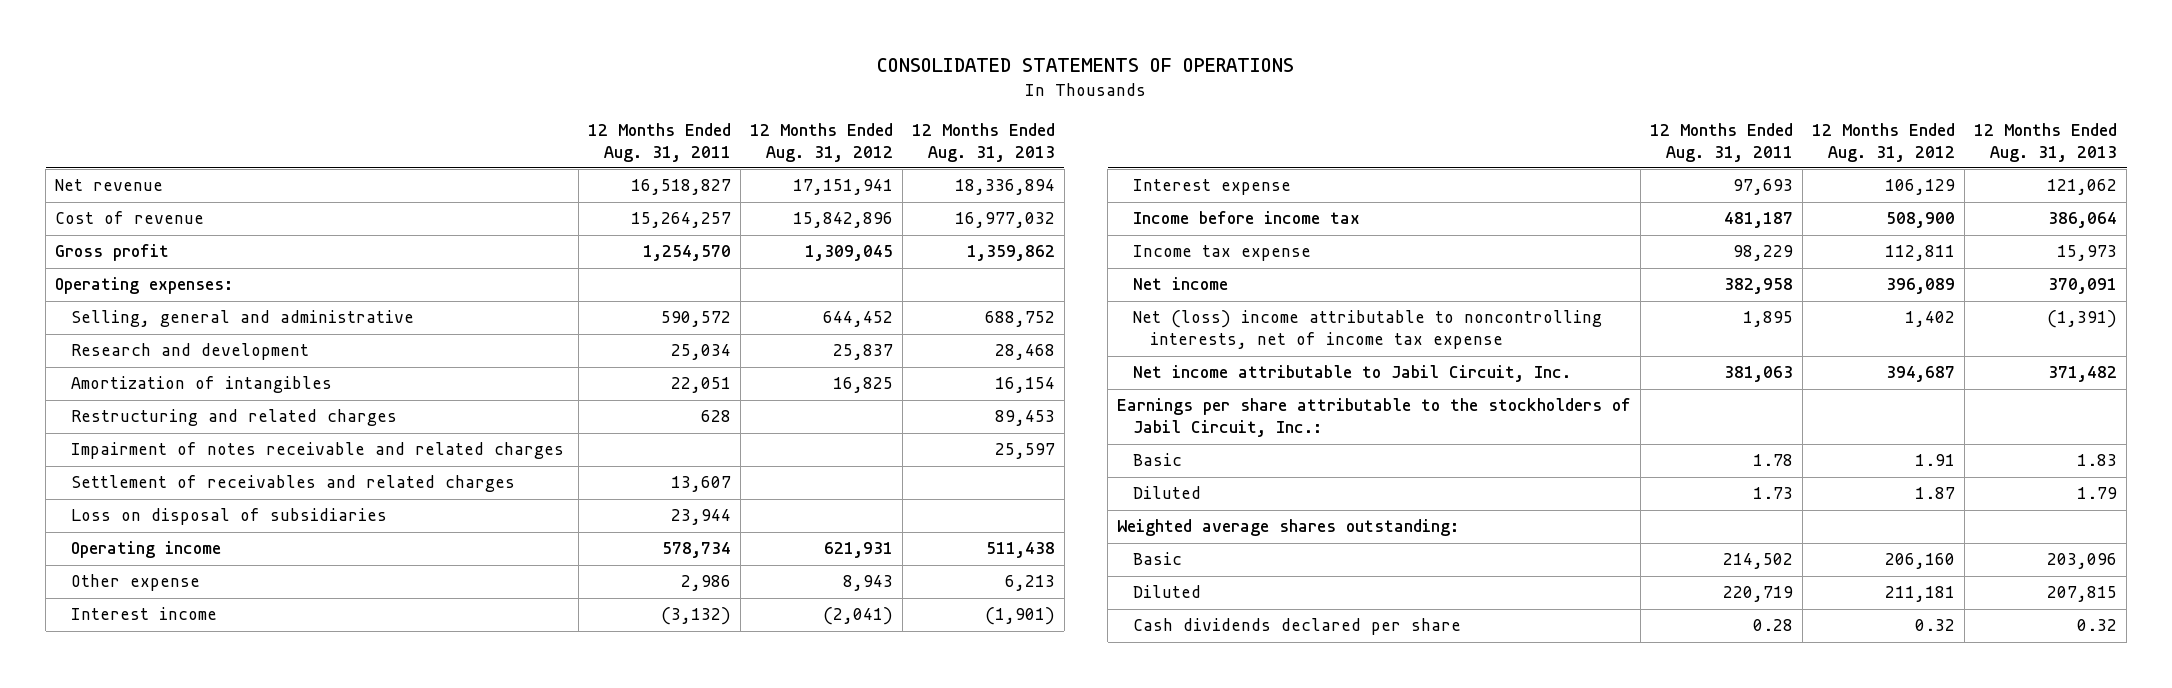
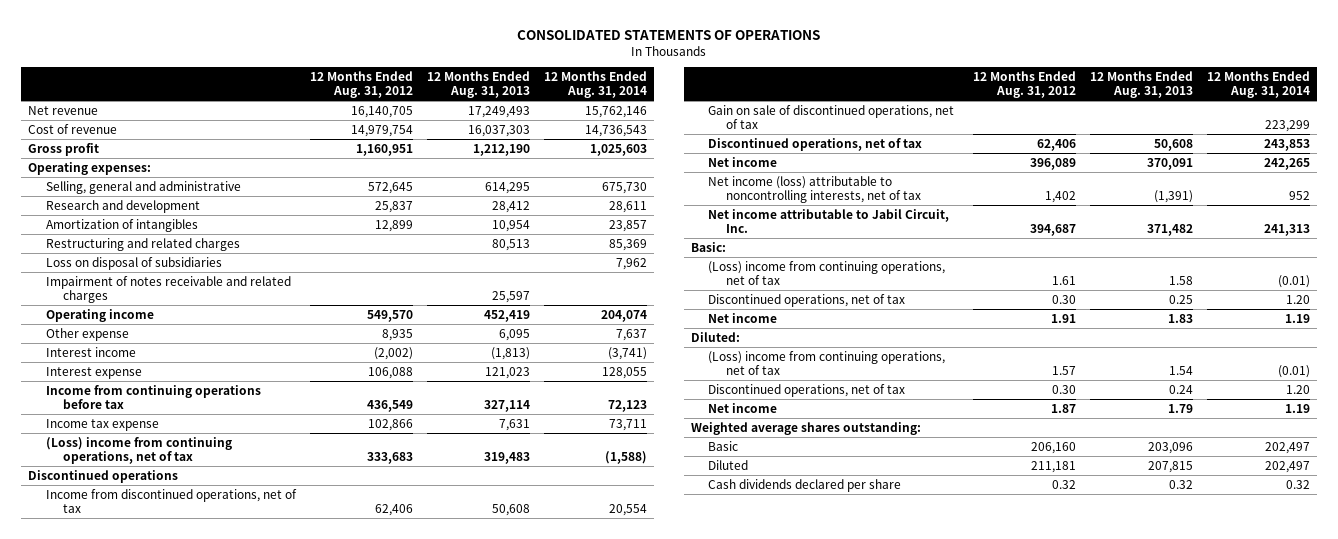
[587,122,731,162] 12 Months Ended Aug. 31, 2011 -> none
none -> [544,71,648,99] 12 Months Ended Aug. 31, 2014
[792,179,893,196] 17,151,941 -> [350,105,413,118] 16,140,705
[954,179,1055,196] 18,336,894 -> [467,105,530,118] 17,249,493
[792,212,893,229] 15,842,896 -> [350,124,413,137] 14,979,754
[954,212,1055,229] 16,977,032 -> [467,124,530,137] 16,037,303
[804,245,893,262] 1,309,045 -> [355,143,413,156] 1,160,951
[966,245,1055,262] 1,359,862 -> [472,143,530,156] 1,212,190
[71,475,516,493] Settlement of receivables and related charges -> none
[822,311,893,328] 644,452 -> [367,181,413,194] 572,645
[984,311,1055,328] 688,752 -> [484,181,530,194] 614,295
[994,344,1055,361] 28,468 -> [491,200,530,213] 28,412
[832,377,893,394] 16,825 -> [374,219,413,232] 12,899
[994,377,1055,394] 16,154 -> [491,219,530,232] 10,954
[994,410,1055,427] 89,453 -> [491,238,530,251] 80,513
[71,442,565,460] Impairment of notes receivable and related charges -> [45,275,291,303] Impairment of notes receivable and related charges
[823,542,893,559] 621,931 -> [366,309,413,322] 549,570
[985,542,1055,559] 511,438 -> [483,309,530,322] 452,419
[842,575,893,592] 8,943 -> [381,328,413,341] 8,935
[1004,575,1055,592] 6,213 -> [498,328,530,341] 6,095
[822,607,893,626] (2,041) -> [373,346,413,360] (2,002)
[984,607,1055,626] (1,901) -> [490,346,530,360] (1,813)
[1885,179,1956,196] 106,129 -> [367,366,413,379] 106,088
[2047,179,2118,196] 121,062 -> [484,366,530,379] 121,023
[1133,211,1361,225] Income before income tax -> [45,384,261,409] Income from continuing operations before tax
[1886,212,1956,229] 508,900 -> [366,399,413,412] 436,549
[2048,212,2118,229] 386,064 -> [483,399,530,412] 327,114
[1885,245,1956,262] 112,811 -> [367,418,413,431] 102,866
[2057,245,2118,262] 15,973 -> [498,418,530,431] 7,631
none -> [45,436,232,464] (Loss) income from continuing operations, net of tax
none -> [28,469,179,483] Discontinued operations
none -> [45,488,297,513] Income from discontinued operations, net of tax
none -> [708,104,955,129] Gain on sale of discontinued operations, net of tax
none -> [708,137,923,151] Discontinued operations, net of tax
[1133,310,1603,350] Net (loss) income attributable to noncontrolling interests, net of income tax expense -> [708,175,921,203] Net income (loss) attributable to noncontrolling interests, net of tax
[1117,398,1632,438] Earnings per share attributable to the stockholders of Jabil Circuit, Inc.: -> none
none -> [690,241,726,252] Basic:
none -> [708,260,946,285] (Loss) income from continuing operations, net of tax
none -> [708,293,906,307] Discontinued operations, net of tax
[1133,453,1183,467] Basic -> [708,312,778,323] Net income
none -> [690,331,740,342] Diluted:
none -> [708,350,946,375] (Loss) income from continuing operations, net of tax
none -> [708,383,906,397] Discontinued operations, net of tax
[1133,486,1202,500] Diluted -> [708,402,778,413] Net income

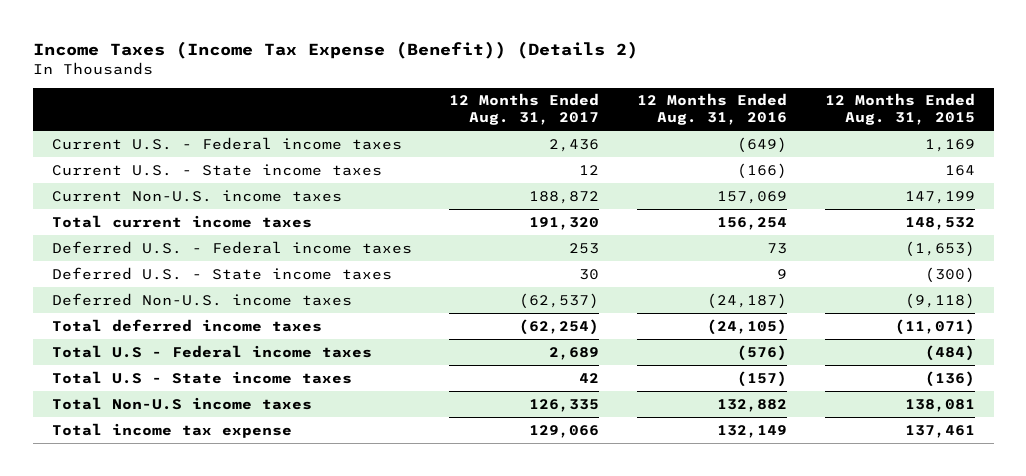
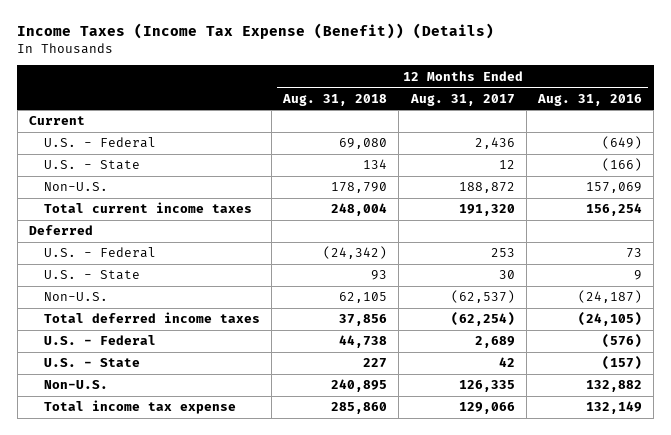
[32,40,638,59] Income Taxes (Income Tax Expense (Benefit)) (Details 2) -> [17,23,495,40] Income Taxes (Income Tax Expense (Benefit)) (Details)
[824,93,975,126] 12 Months Ended Aug. 31, 2015 -> none
none -> [282,93,388,106] Aug. 31, 2018
none -> [28,116,85,126] Current
[51,136,402,150] Current U.S. - Federal income taxes -> [43,137,156,149] U.S. - Federal
[51,163,382,176] Current U.S. - State income taxes -> [43,160,140,171] U.S. - State
[51,189,342,202] Current Non-U.S. income taxes -> [43,182,108,192] Non-U.S.
none -> [28,225,93,236] Deferred
[51,240,412,254] Deferred U.S. - Federal income taxes -> [43,247,156,259] U.S. - Federal
[51,266,392,280] Deferred U.S. - State income taxes -> [43,270,140,281] U.S. - State
[51,292,352,306] Deferred Non-U.S. income taxes -> [43,292,108,302] Non-U.S.
[51,344,372,358] Total U.S - Federal income taxes -> [43,335,156,346] U.S. - Federal
[51,370,352,384] Total U.S - State income taxes -> [43,358,140,368] U.S. - State
[51,396,312,410] Total Non-U.S income taxes -> [43,380,108,390] Non-U.S.

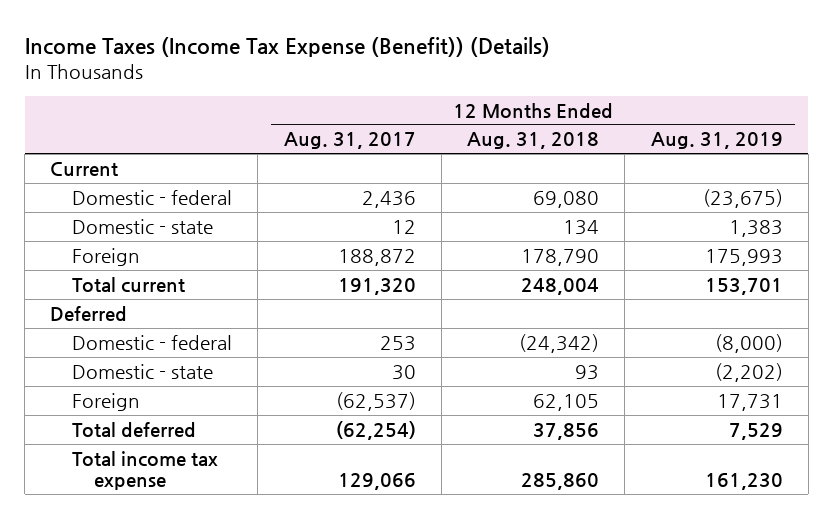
[537,93,643,106] Aug. 31, 2016 -> none
none -> [650,132,783,150] Aug. 31, 2019
[43,137,156,149] U.S. - Federal -> [72,189,233,205] Domestic - federal
[43,160,140,171] U.S. - State -> [72,218,214,234] Domestic - state
[43,182,108,192] Non-U.S. -> [72,247,141,266] Foreign
[43,202,252,214] Total current income taxes -> [72,276,186,293] Total current
[43,335,156,346] U.S. - Federal -> none
[43,358,140,368] U.S. - State -> none
[43,380,108,390] Non-U.S. -> none
[43,247,156,259] U.S. - Federal -> [72,334,233,350] Domestic - federal
[43,270,140,281] U.S. - State -> [72,363,214,379] Domestic - state
[43,292,108,302] Non-U.S. -> [72,392,141,411] Foreign
[43,312,260,324] Total deferred income taxes -> [72,421,197,437] Total deferred

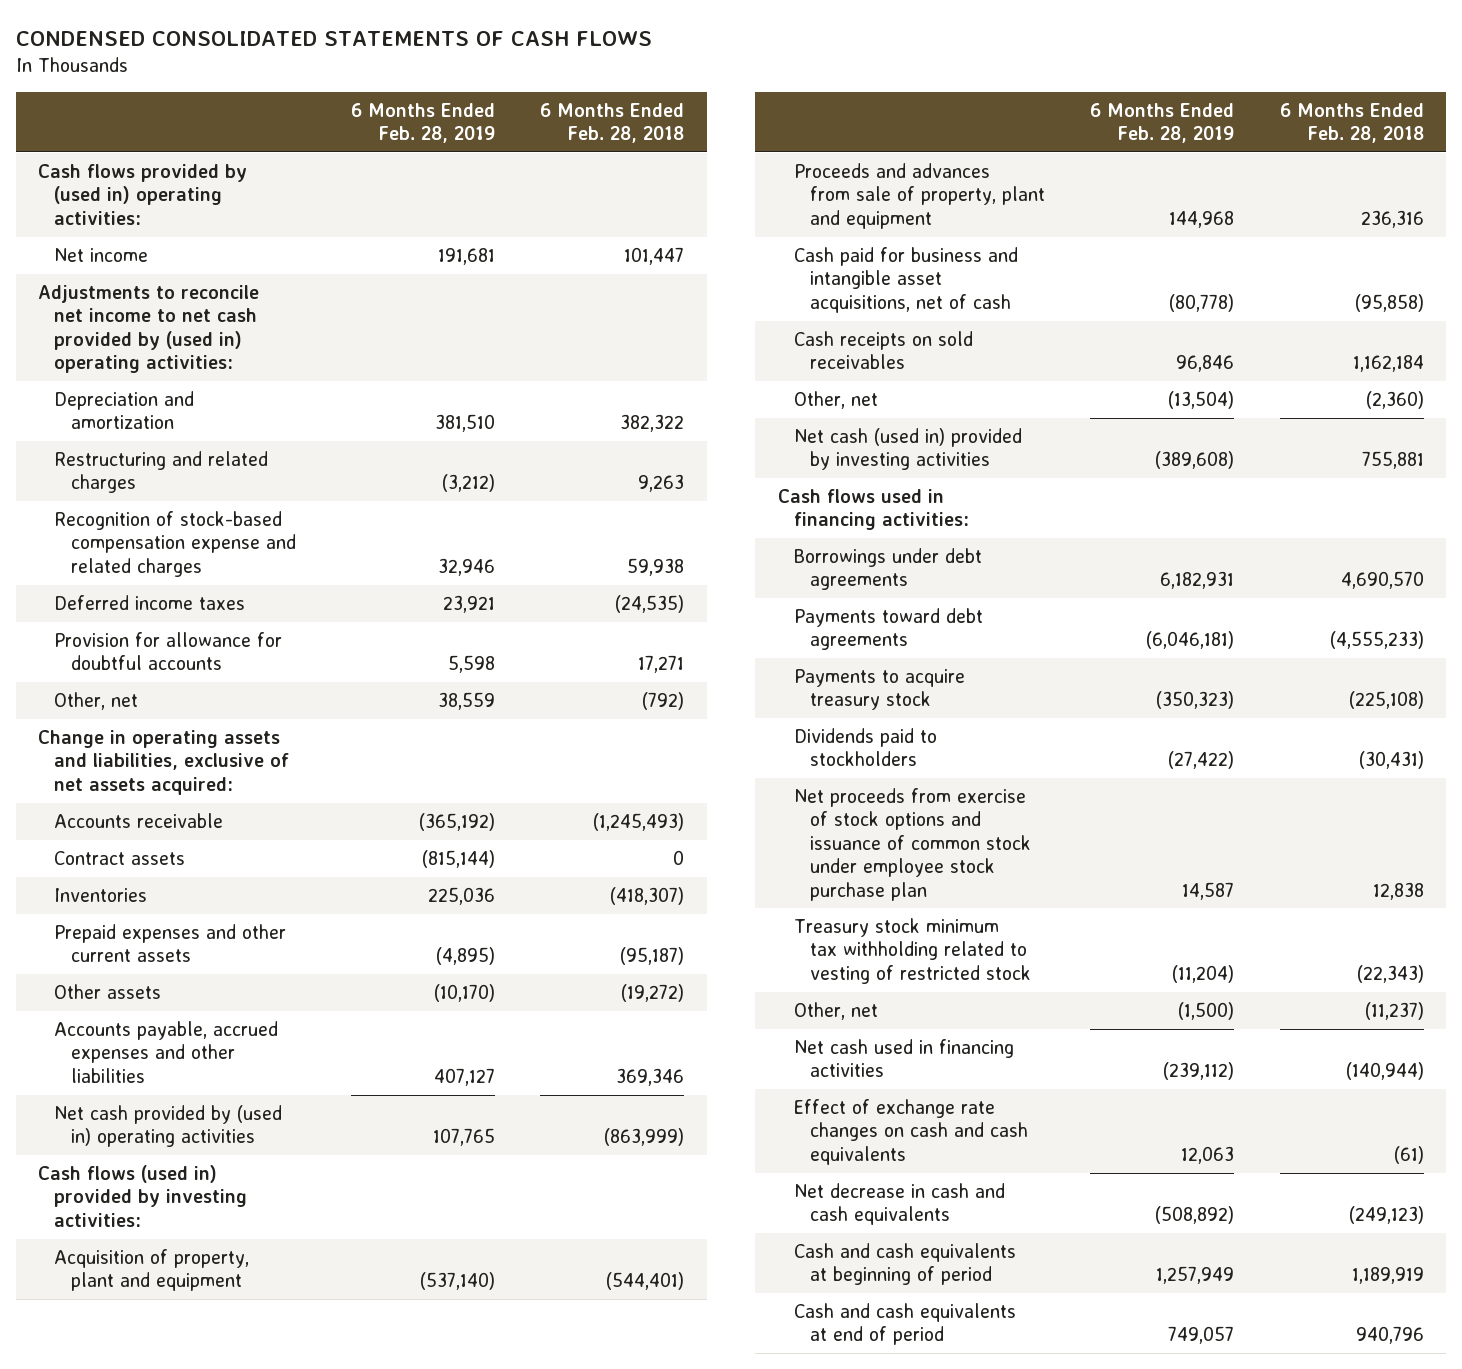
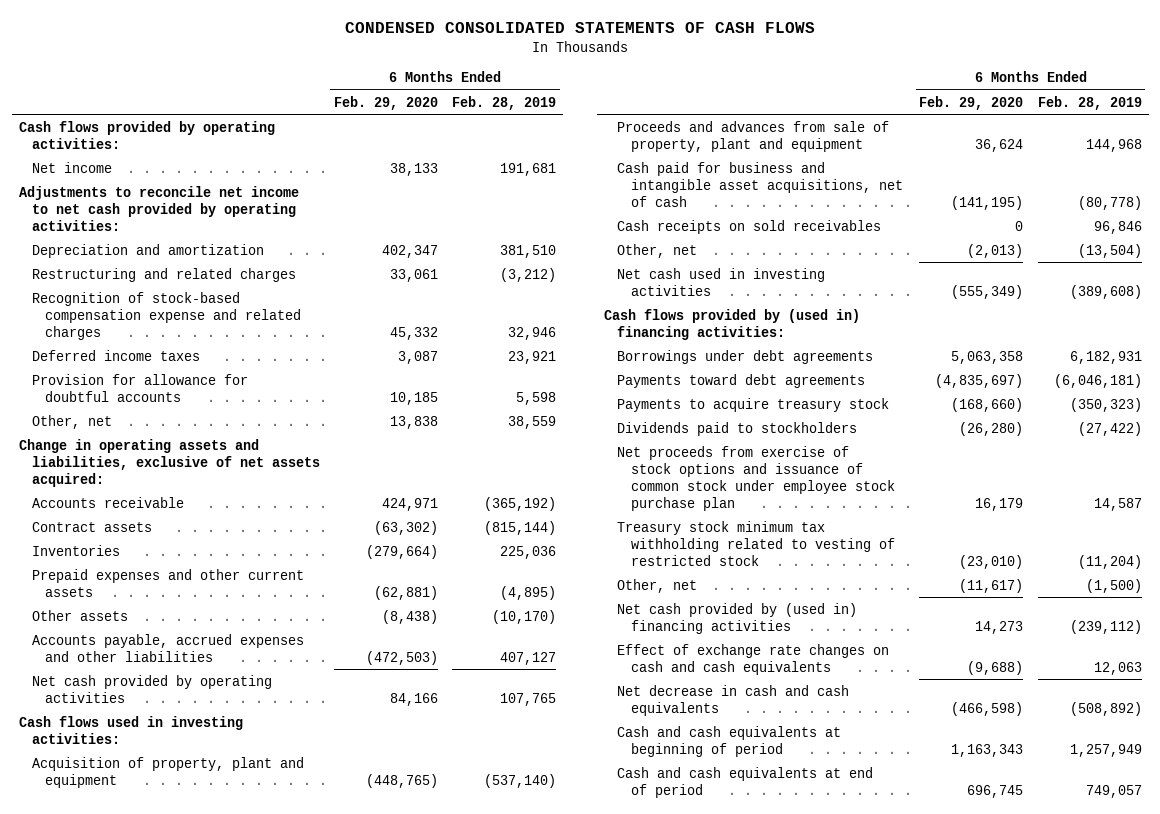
[540,102,685,144] 6 Months Ended Feb. 28, 2018 -> none
none -> [333,95,438,110] Feb. 29, 2020
[38,164,248,225] Cash flows provided by (used in) operating activities: -> [18,120,275,149] Cash flows provided by operating activities:
[38,285,260,374] Adjustments to reconcile net income to net cash provided by (used in) operating activities: -> [18,185,299,231] Adjustments to reconcile net income to net cash provided by operating activities:
[54,1105,283,1148] Net cash provided by (used in) operating activities -> [31,674,272,703] Net cash provided by operating activities
[38,1165,248,1227] Cash flows (used in) provided by investing activities: -> [18,715,243,744] Cash flows used in investing activities:
[794,428,1023,471] Net cash (used in) provided by investing activities -> [617,267,826,296] Net cash used in investing activities
[777,489,970,531] Cash flows used in financing activities: -> [604,308,861,340] Cash flows provided by (used in) financing activities:
[794,1039,1015,1078] Net cash used in financing activities -> [617,602,858,634] Net cash provided by (used in) financing activities

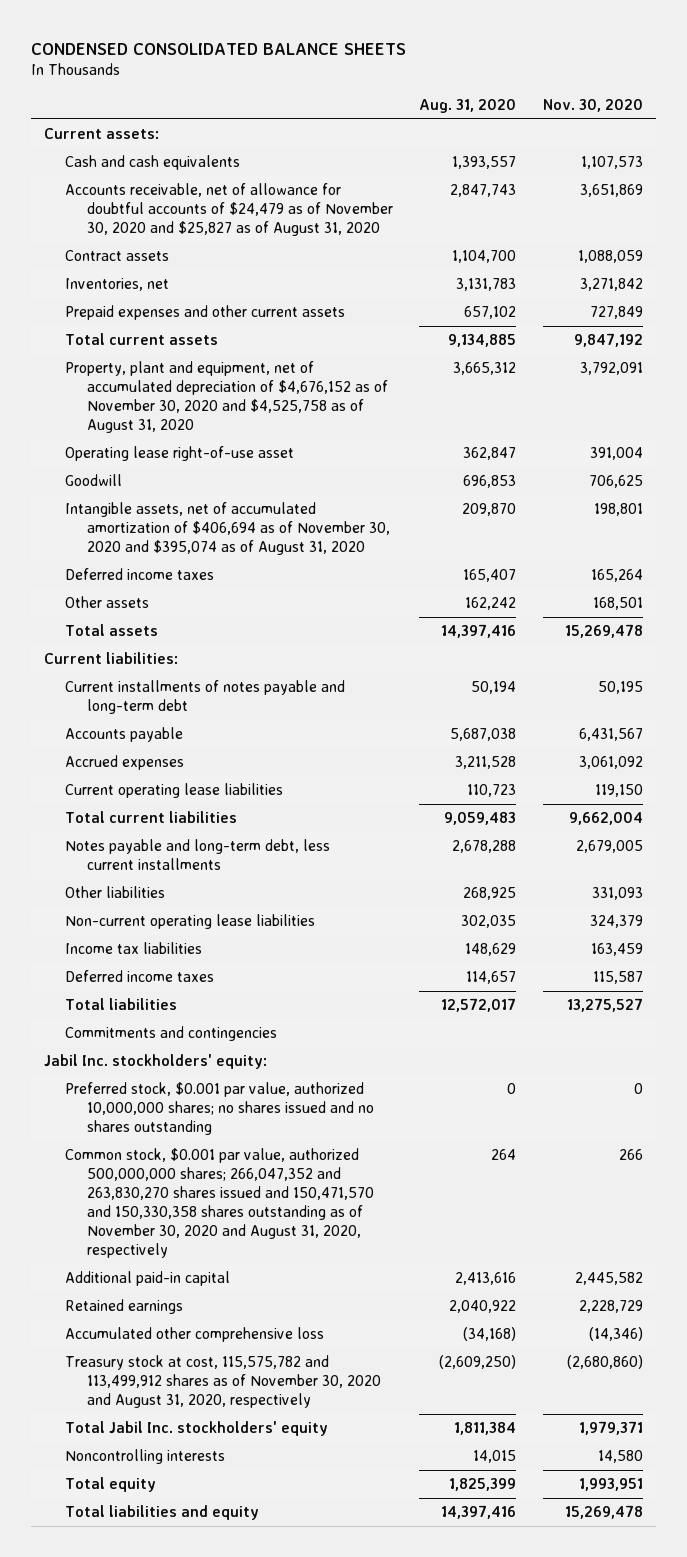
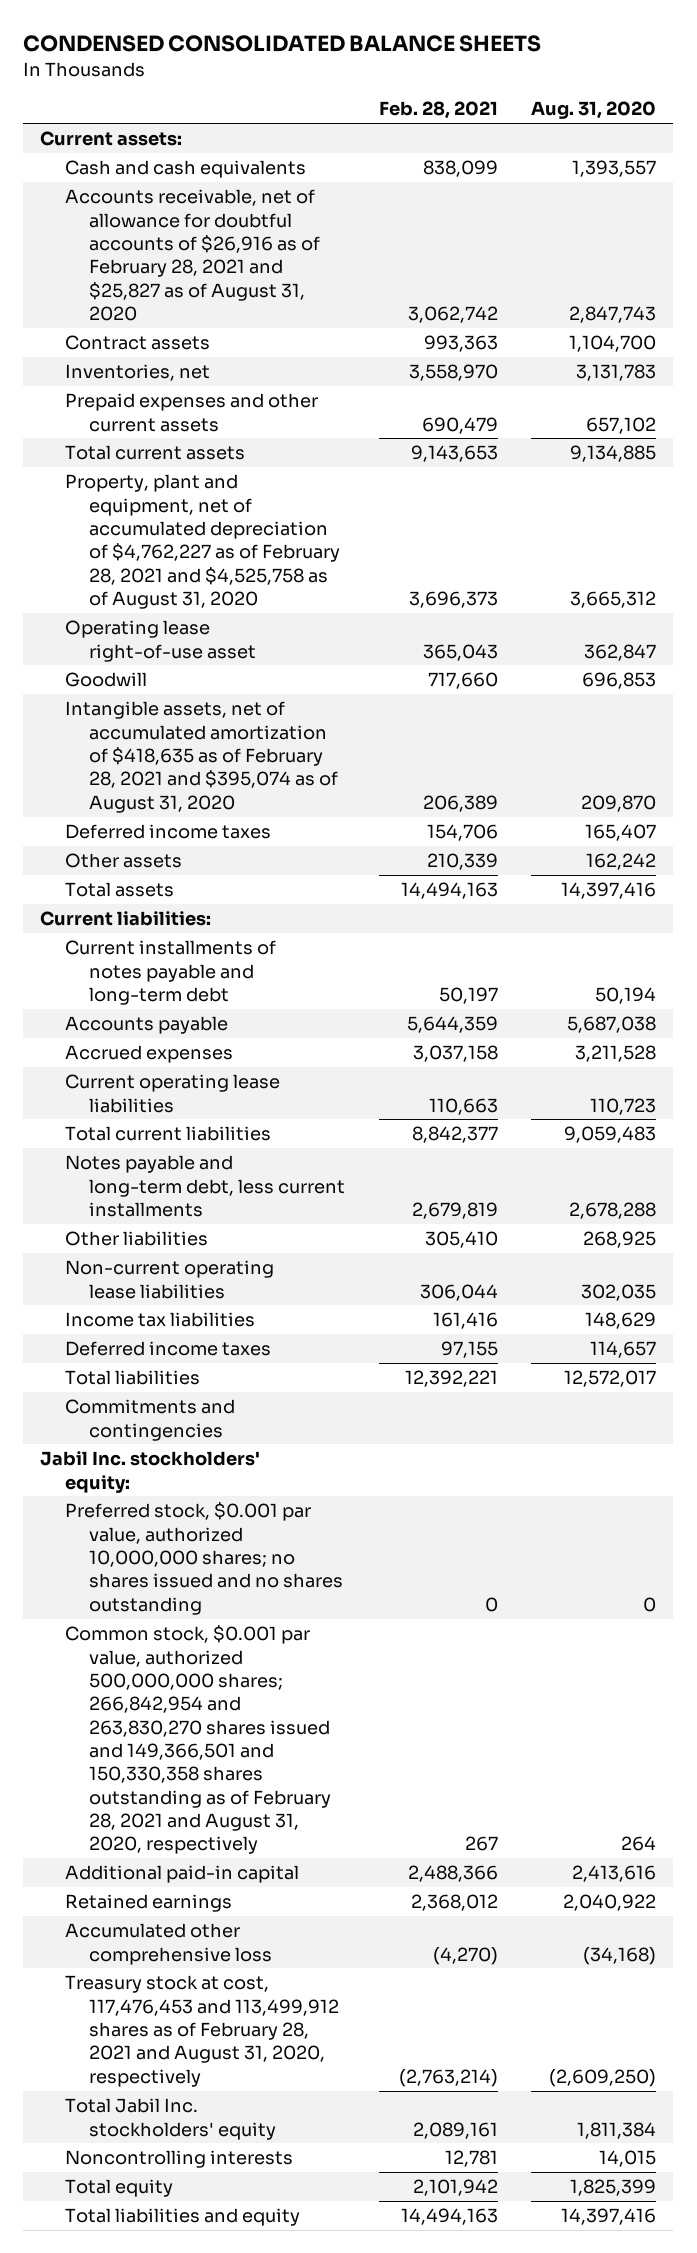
[542,99,643,113] Nov. 30, 2020 -> none
none -> [378,101,498,120] Feb. 28, 2021
[65,183,393,237] Accounts receivable, net of allowance for doubtful accounts of $24,479 as of November 30, 2020 and $25,827 as of August 31, 2020 -> [64,189,321,321] Accounts receivable, net of allowance for doubtful accounts of $26,916 as of February 28, 2021 and $25,827 as of August 31, 2020
[65,361,388,434] Property, plant and equipment, net of accumulated depreciation of $4,676,152 as of November 30, 2020 and $4,525,758 as of August 31, 2020 -> [64,474,341,609] Property, plant and equipment, net of accumulated depreciation of $4,762,227 as of February 28, 2021 and $4,525,758 as of August 31, 2020
[65,502,390,556] Intangible assets, net of accumulated amortization of $406,694 as of November 30, 2020 and $395,074 as of August 31, 2020 -> [64,701,339,813] Intangible assets, net of accumulated amortization of $418,635 as of February 28, 2021 and $395,074 as of August 31, 2020
[65,1148,374,1258] Common stock, $0.001 par value, authorized 500,000,000 shares; 266,047,352 and 263,830,270 shares issued and 150,471,570 and 150,330,358 shares outstanding as of November 30, 2020 and August 31, 2020, respectively -> [64,1625,332,1855] Common stock, $0.001 par value, authorized 500,000,000 shares; 266,842,954 and 263,830,270 shares issued and 149,366,501 and 150,330,358 shares outstanding as of February 28, 2021 and August 31, 2020, respectively
[65,1355,381,1409] Treasury stock at cost, 115,575,782 and 113,499,912 shares as of November 30, 2020 and August 31, 2020, respectively -> [64,1975,340,2087] Treasury stock at cost, 117,476,453 and 113,499,912 shares as of February 28, 2021 and August 31, 2020, respectively

